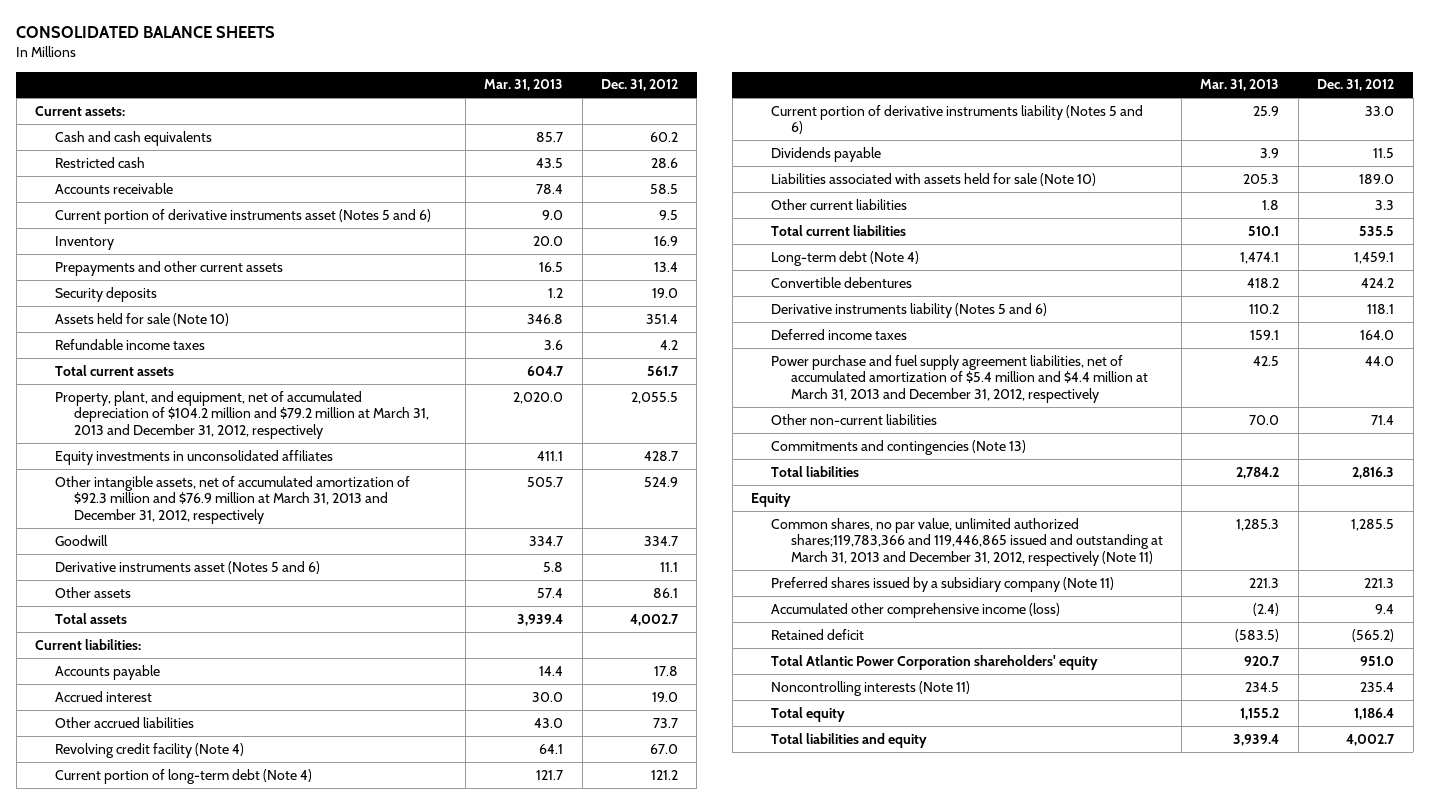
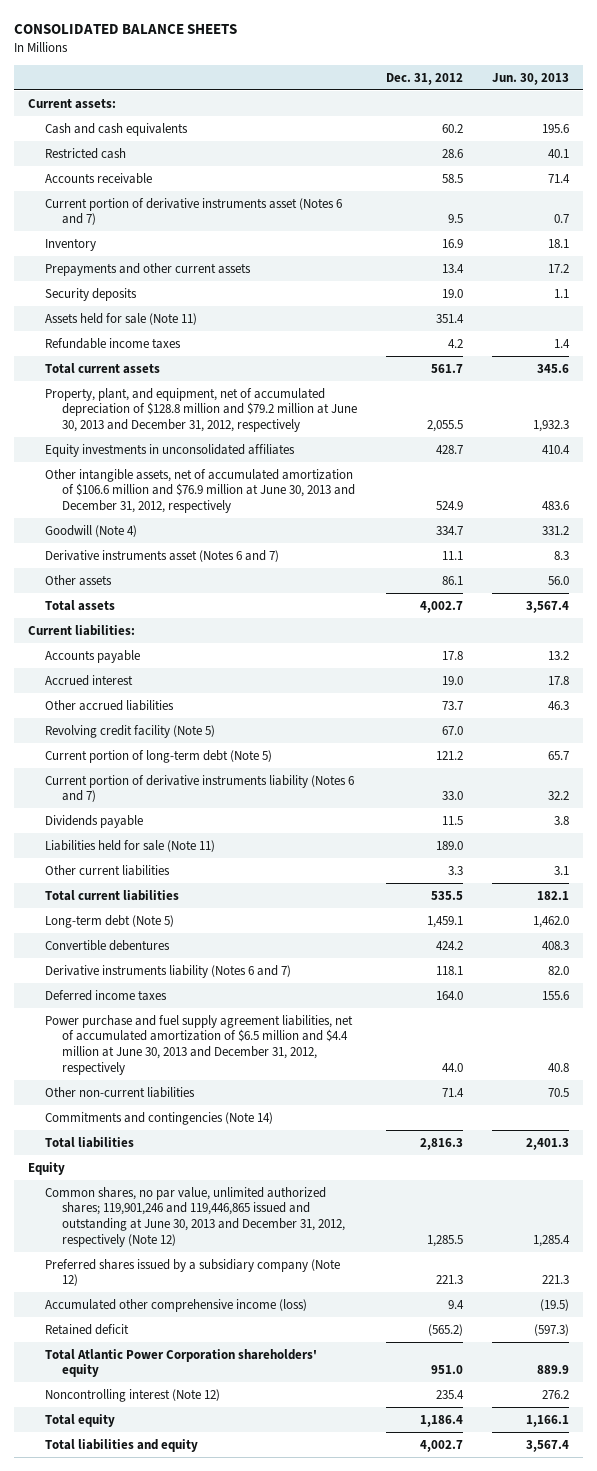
[484,79,564,92] Mar. 31, 2013 -> none
none -> [492,72,570,85] Jun. 30, 2013
[54,208,431,224] Current portion of derivative instruments asset (Notes 5 and 6) -> [45,197,343,226] Current portion of derivative instruments asset (Notes 6 and 7)
[54,312,229,326] Assets held for sale (Note 10) -> [45,312,198,325] Assets held for sale (Note 11)
[54,390,430,440] Property, plant, and equipment, net of accumulated depreciation of $104.2 million and $79.2 million at March 31, 2013 and December 31, 2012, respectively -> [45,387,358,432] Property, plant, and equipment, net of accumulated depreciation of $128.8 million and $79.2 million at June 30, 2013 and December 31, 2012, respectively
[54,475,410,525] Other intangible assets, net of accumulated amortization of $92.3 million and $76.9 million at March 31, 2013 and December 31, 2012, respectively -> [45,468,356,513] Other intangible assets, net of accumulated amortization of $106.6 million and $76.9 million at June 30, 2013 and December 31, 2012, respectively
[54,534,108,546] Goodwill -> [45,524,138,537] Goodwill (Note 4)
[54,560,320,574] Derivative instruments asset (Notes 5 and 6) -> [45,549,280,562] Derivative instruments asset (Notes 6 and 7)
[54,742,244,758] Revolving credit facility (Note 4) -> [45,724,216,738] Revolving credit facility (Note 5)
[54,768,312,784] Current portion of long-term debt (Note 4) -> [45,749,273,763] Current portion of long-term debt (Note 5)
[771,104,1144,135] Current portion of derivative instruments liability (Notes 5 and 6) -> [45,774,355,803] Current portion of derivative instruments liability (Notes 6 and 7)
[771,172,1097,186] Liabilities associated with assets held for sale (Note 10) -> [45,839,216,852] Liabilities held for sale (Note 11)
[771,250,920,266] Long-term debt (Note 4) -> [45,914,175,928] Long-term debt (Note 5)
[771,302,1048,318] Derivative instruments liability (Notes 5 and 6) -> [45,964,292,978] Derivative instruments liability (Notes 6 and 7)
[771,354,1148,404] Power purchase and fuel supply agreement liabilities, net of accumulated amortization of $5.4 million and $4.4 million at March 31, 2013 and December 31, 2012, respectively -> [45,1014,354,1075] Power purchase and fuel supply agreement liabilities, net of accumulated amortization of $6.5 million and $4.4 million at June 30, 2013 and December 31, 2012, respectively
[771,439,1027,455] Commitments and contingencies (Note 13) -> [45,1111,274,1125] Commitments and contingencies (Note 14)
[771,517,1163,567] Common shares, no par value, unlimited authorized shares;119,783,366 and 119,446,865 issued and outstanding at March 31, 2013 and December 31, 2012, respectively (Note 11) -> [45,1186,346,1247] Common shares, no par value, unlimited authorized shares; 119,901,246 and 119,446,865 issued and outstanding at June 30, 2013 and December 31, 2012, respectively (Note 12)
[771,576,1115,592] Preferred shares issued by a subsidiary company (Note 11) -> [45,1258,341,1287] Preferred shares issued by a subsidiary company (Note 12)
[771,680,971,696] Noncontrolling interests (Note 11) -> [45,1388,221,1402] Noncontrolling interest (Note 12)

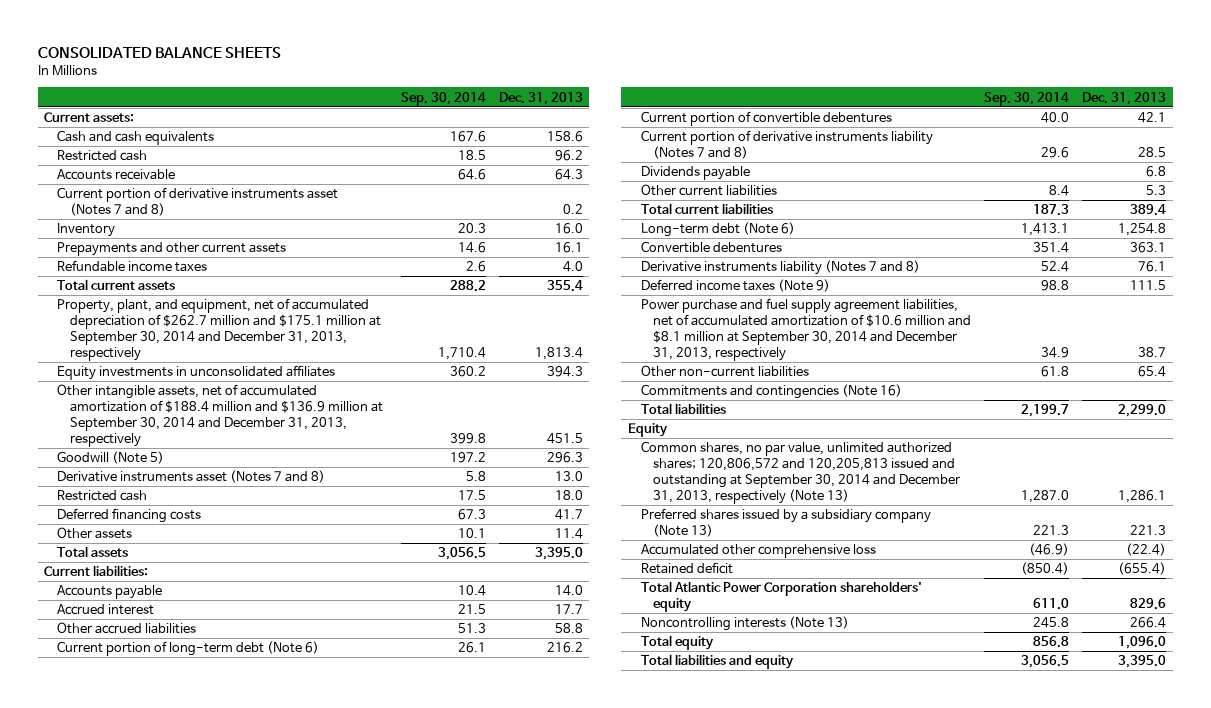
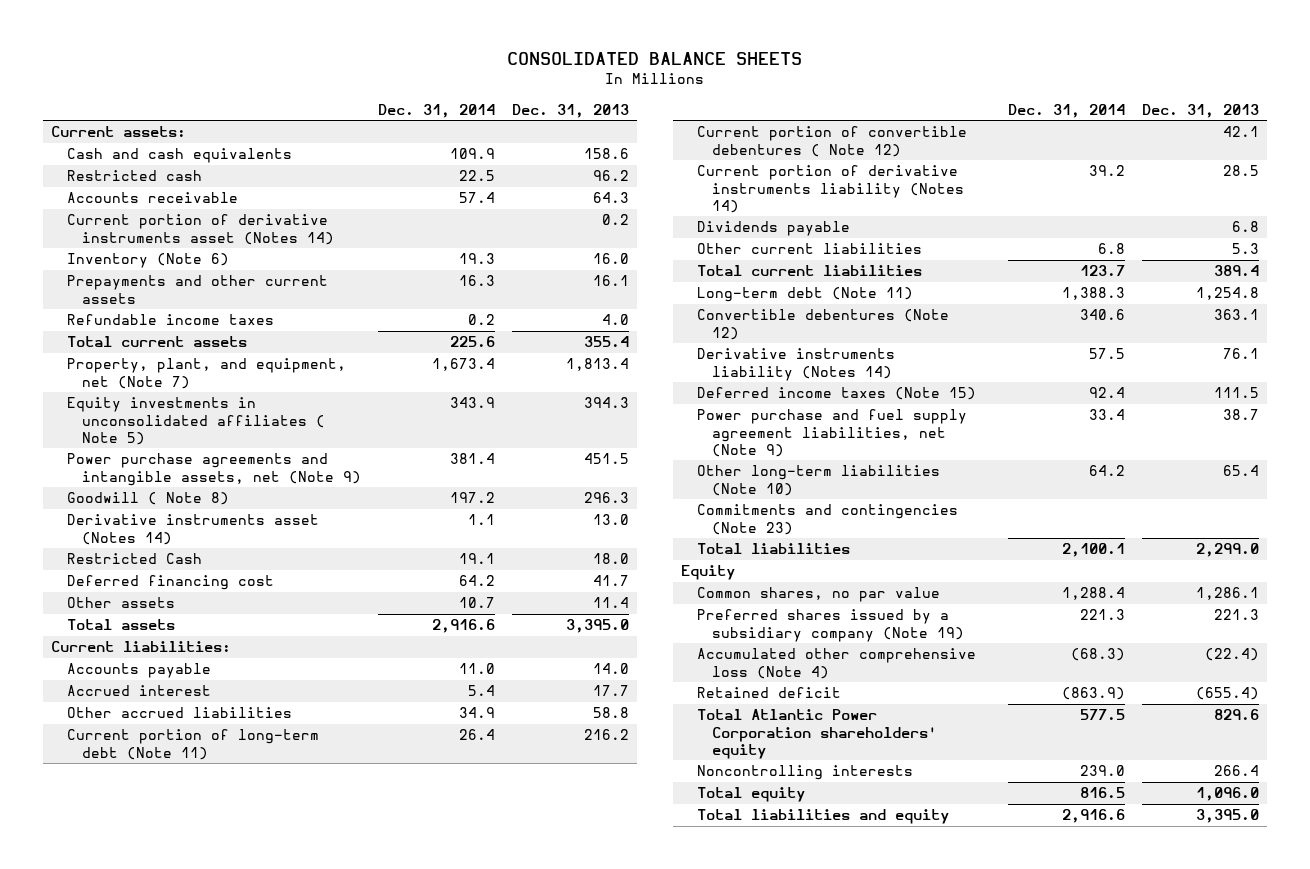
[401,91,487,106] Sep. 30, 2014 -> none
none -> [377,103,495,118] Dec. 31, 2014
[57,187,339,217] Current portion of derivative instruments asset (Notes 7 and 8) -> [66,214,335,245] Current portion of derivative instruments asset (Notes 14)
[57,223,116,238] Inventory -> [66,253,229,269] Inventory (Note 6)
[57,298,382,361] Property, plant, and equipment, net of accumulated depreciation of $262.7 million and $175.1 million at September 30, 2014 and December 31, 2013, respectively -> [66,358,346,389] Property, plant, and equipment, net (Note 7)
[57,365,336,381] Equity investments in unconsolidated affiliates -> [66,397,326,445] Equity investments in unconsolidated affiliates ( Note 5)
[57,384,384,447] Other intangible assets, net of accumulated amortization of $188.4 million and $136.9 million at September 30, 2014 and December 31, 2013, respectively -> [66,453,362,486] Power purchase agreements and intangible assets, net (Note 9)
[57,451,165,465] Goodwill (Note 5) -> [66,492,229,506] Goodwill ( Note 8)
[57,470,326,484] Derivative instruments asset (Notes 7 and 8) -> [66,514,319,545] Derivative instruments asset (Notes 14)
[57,490,148,502] Restricted cash -> [66,553,202,565] Restricted Cash
[57,508,202,524] Deferred financing costs -> [66,575,274,591] Deferred financing cost
[57,641,320,657] Current portion of long-term debt (Note 6) -> [66,729,319,760] Current portion of long-term debt (Note 11)
[640,111,892,127] Current portion of convertible debentures -> [696,126,967,157] Current portion of convertible debentures ( Note 12)
[640,130,933,160] Current portion of derivative instruments liability (Notes 7 and 8) -> [696,165,965,213] Current portion of derivative instruments liability (Notes 14)
[640,222,795,238] Long-term debt (Note 6) -> [696,287,913,303] Long-term debt (Note 11)
[640,241,782,254] Convertible debentures -> [696,309,949,340] Convertible debentures (Note 12)
[640,260,920,276] Derivative instruments liability (Notes 7 and 8) -> [696,348,895,381] Derivative instruments liability (Notes 14)
[640,279,830,293] Deferred income taxes (Note 9) -> [696,387,976,401] Deferred income taxes (Note 15)
[640,298,972,361] Power purchase and fuel supply agreement liabilities, net of accumulated amortization of $10.6 million and $8.1 million at September 30, 2014 and December 31, 2013, respectively -> [696,409,967,457] Power purchase and fuel supply agreement liabilities, net (Note 9)
[640,365,809,378] Other non-current liabilities -> [696,465,940,496] Other long-term liabilities (Note 10)
[640,384,902,400] Commitments and contingencies (Note 16) -> [696,504,958,535] Commitments and contingencies (Note 23)
[640,441,961,504] Common shares, no par value, unlimited authorized shares; 120,806,572 and 120,205,813 issued and outstanding at September 30, 2014 and December 31, 2013, respectively (Note 13) -> [696,587,940,603] Common shares, no par value
[640,508,931,538] Preferred shares issued by a subsidiary company (Note 13) -> [696,609,965,642] Preferred shares issued by a subsidiary company (Note 19)
[640,544,876,559] Accumulated other comprehensive loss -> [696,648,976,679] Accumulated other comprehensive loss (Note 4)
[640,616,849,632] Noncontrolling interests (Note 13) -> [696,765,913,781] Noncontrolling interests

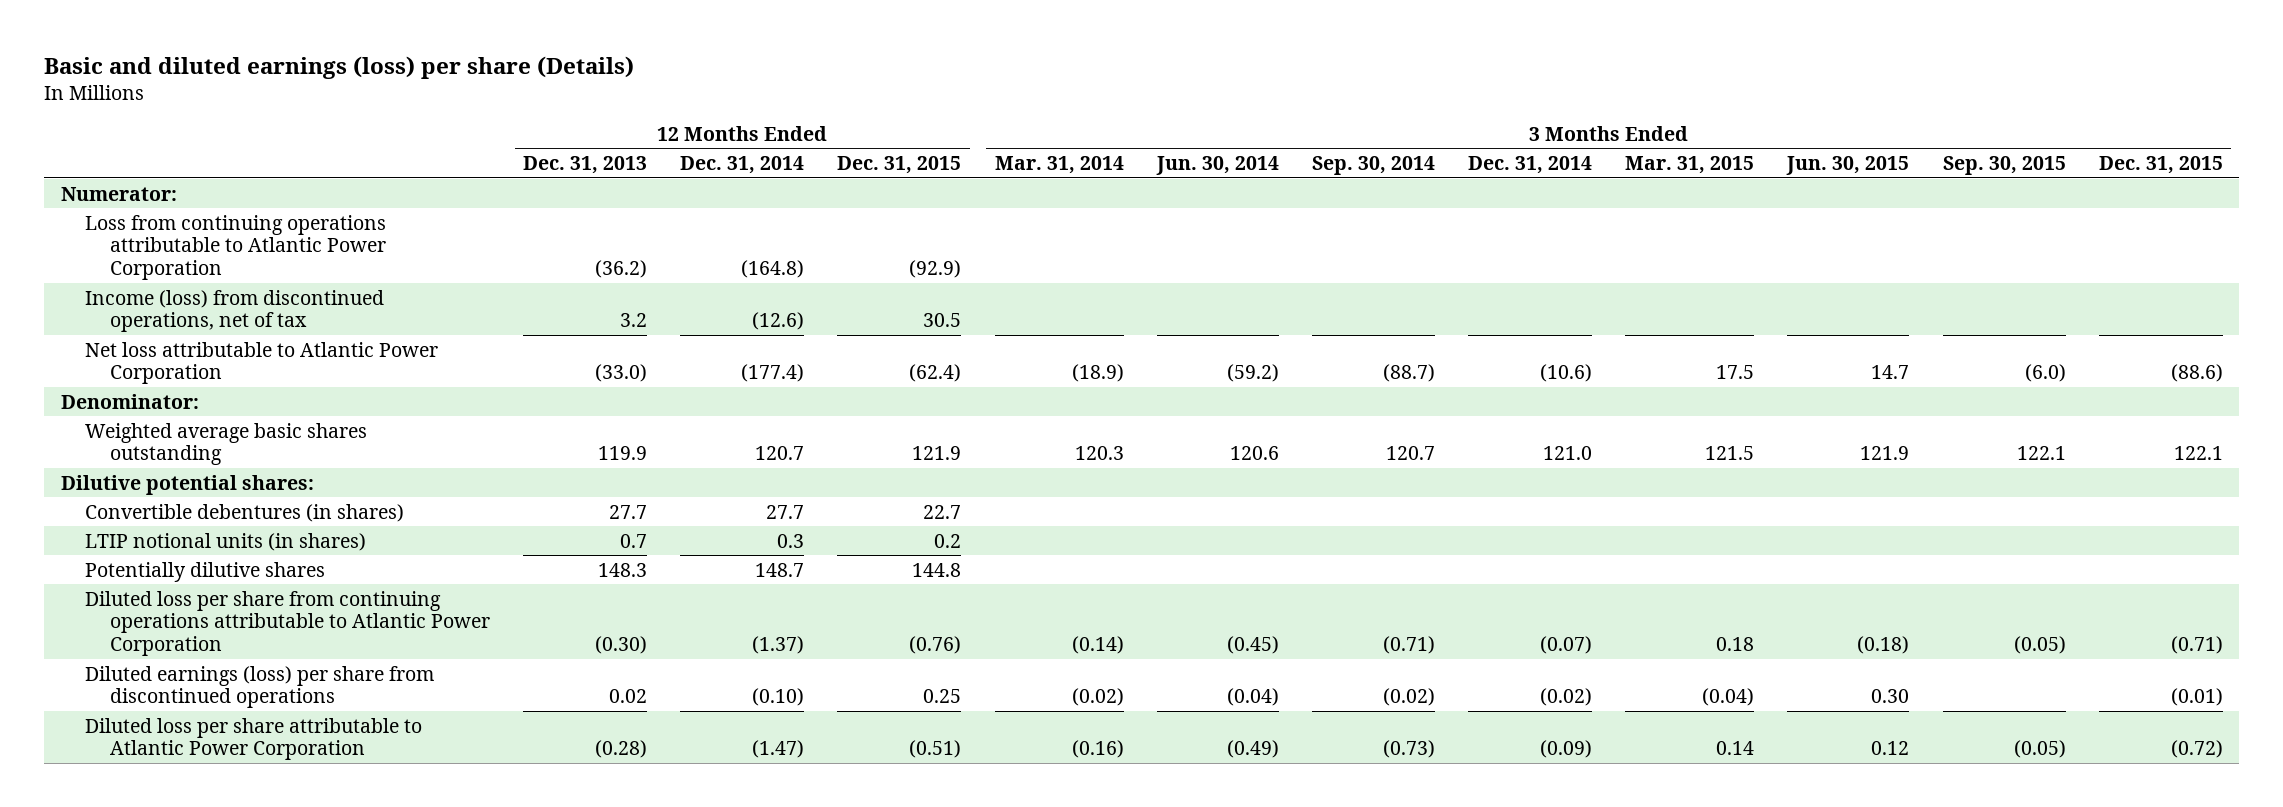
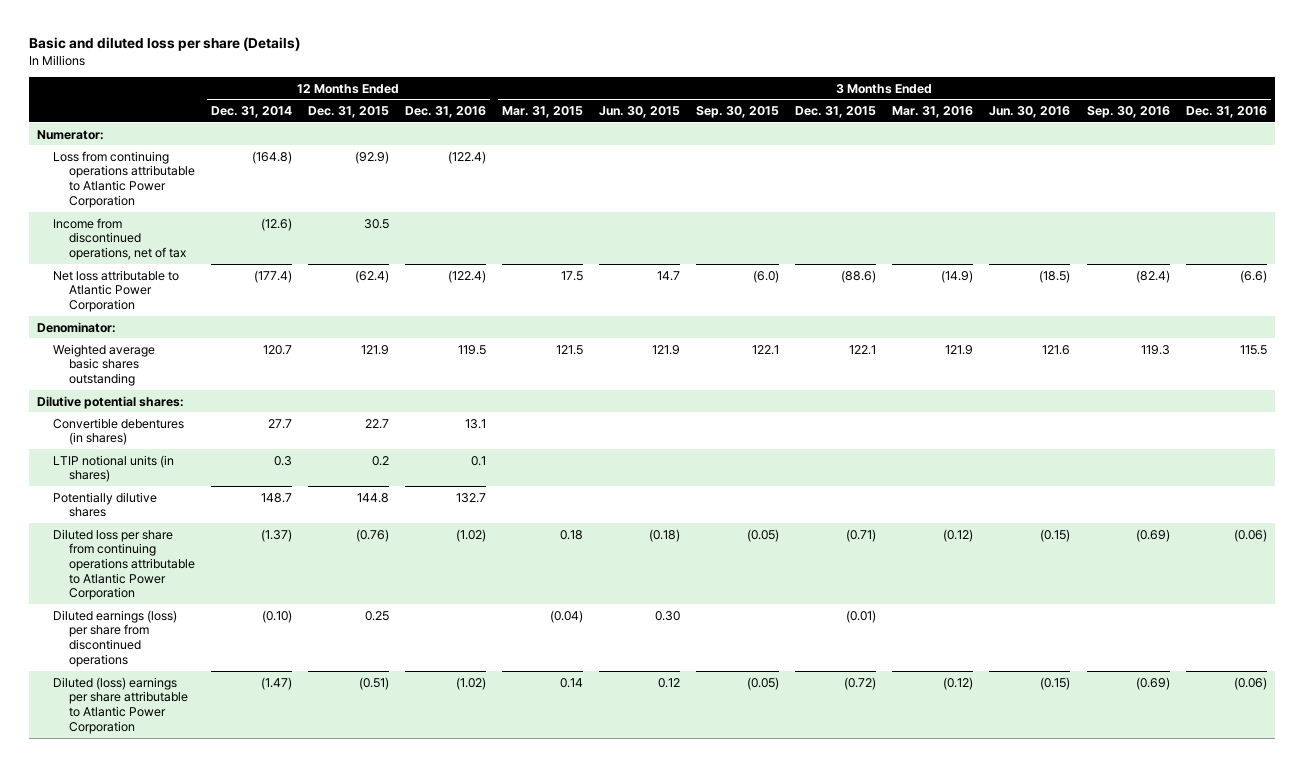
[43,56,634,80] Basic and diluted earnings (loss) per share (Details) -> [28,37,300,52] Basic and diluted loss per share (Details)
[523,156,648,175] Dec. 31, 2013 -> none
[994,156,1124,175] Mar. 31, 2014 -> none
[1155,156,1279,176] Jun. 30, 2014 -> none
[1311,156,1435,176] Sep. 30, 2014 -> none
[1468,156,1593,175] Dec. 31, 2014 -> none
none -> [404,105,486,118] Dec. 31, 2016
none -> [892,105,974,118] Mar. 31, 2016
none -> [989,105,1071,118] Jun. 30, 2016
none -> [1086,105,1170,118] Sep. 30, 2016
none -> [1185,105,1267,118] Dec. 31, 2016
[85,289,385,333] Income (loss) from discontinued operations, net of tax -> [52,217,186,260] Income from discontinued operations, net of tax
[85,717,423,761] Diluted loss per share attributable to Atlantic Power Corporation -> [52,676,188,734] Diluted (loss) earnings per share attributable to Atlantic Power Corporation

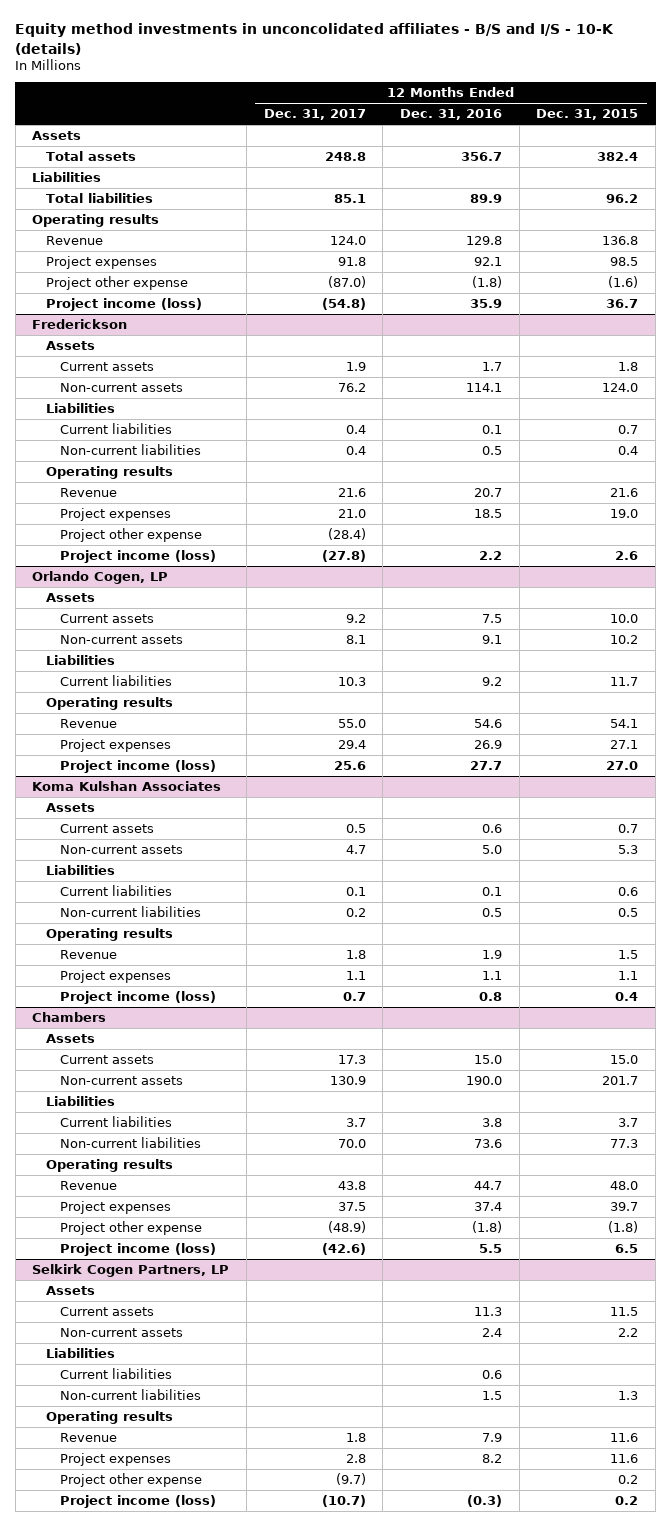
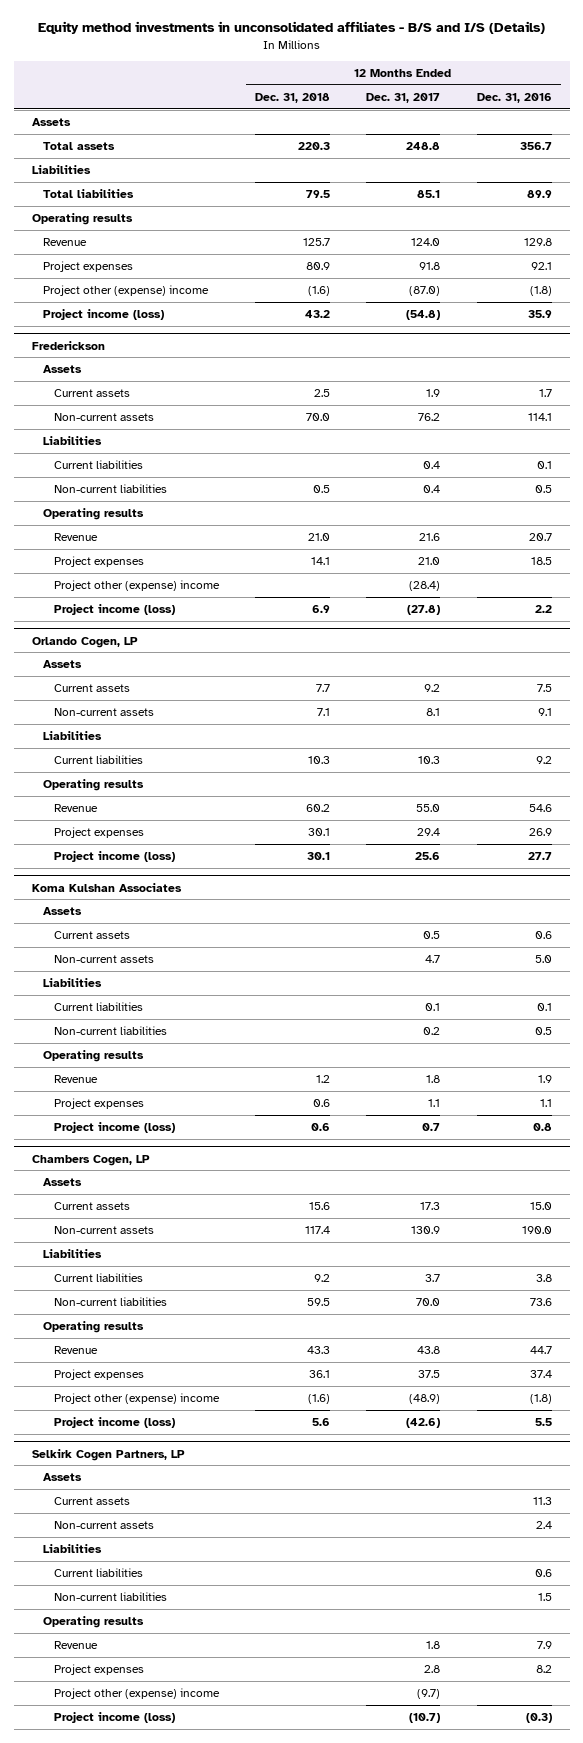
[15,23,615,55] Equity method investments in unconcolidated affiliates - B/S and I/S - 10-K (details) -> [37,21,545,35] Equity method investments in unconsolidated affiliates - B/S and I/S (Details)
[536,109,639,121] Dec. 31, 2015 -> none
none -> [255,92,331,103] Dec. 31, 2018
[46,275,189,290] Project other expense -> [42,285,209,297] Project other (expense) income
[59,527,202,542] Project other expense -> [54,580,221,592] Project other (expense) income
[32,1011,107,1022] Chambers -> none
none -> [31,1154,150,1166] Chambers Cogen, LP
[59,1220,202,1235] Project other expense -> [54,1393,221,1405] Project other (expense) income
[59,1472,202,1487] Project other expense -> [54,1688,221,1700] Project other (expense) income

